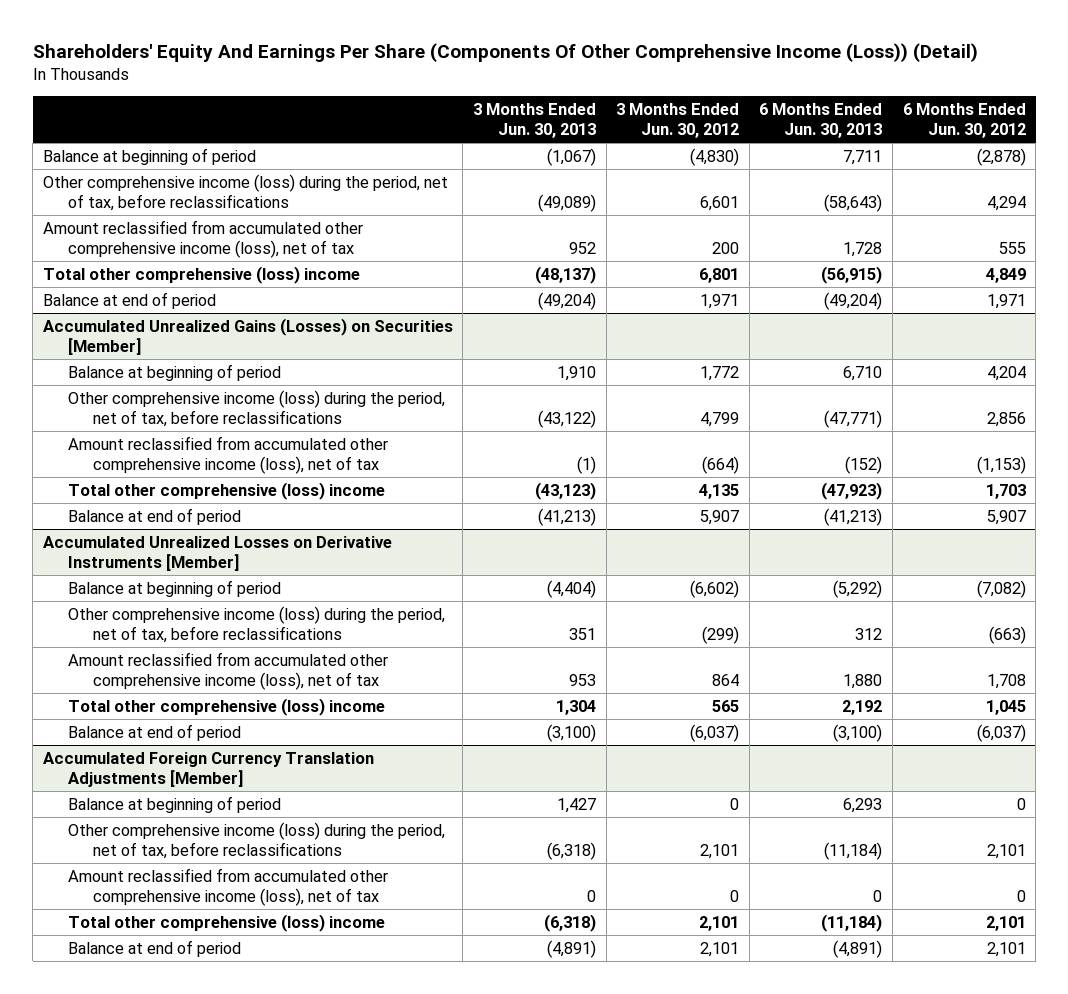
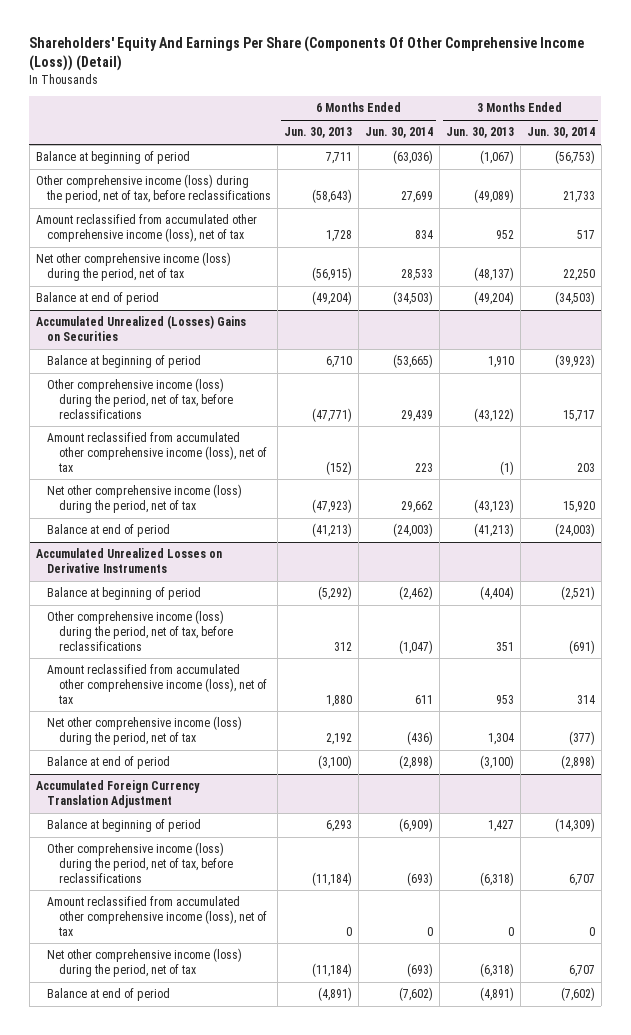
[616,103,740,139] 3 Months Ended Jun. 30, 2012 -> none
[902,103,1026,139] 6 Months Ended Jun. 30, 2012 -> none
none -> [365,127,434,139] Jun. 30, 2014
none -> [526,127,595,139] Jun. 30, 2014
[42,265,360,284] Total other comprehensive (loss) income -> [35,252,231,282] Net other comprehensive income (loss) during the period, net of tax
[42,317,453,355] Accumulated Unrealized Gains (Losses) on Securities [Member] -> [35,315,246,342] Accumulated Unrealized (Losses) Gains on Securities
[67,481,385,500] Total other comprehensive (loss) income -> [47,484,243,514] Net other comprehensive income (loss) during the period, net of tax
[42,535,392,571] Accumulated Unrealized Losses on Derivative Instruments [Member] -> [35,548,222,574] Accumulated Unrealized Losses on Derivative Instruments
[67,697,385,716] Total other comprehensive (loss) income -> [47,716,243,746] Net other comprehensive income (loss) during the period, net of tax
[42,751,374,787] Accumulated Foreign Currency Translation Adjustments [Member] -> [35,780,200,809] Accumulated Foreign Currency Translation Adjustment
[67,913,385,932] Total other comprehensive (loss) income -> [47,948,243,978] Net other comprehensive income (loss) during the period, net of tax

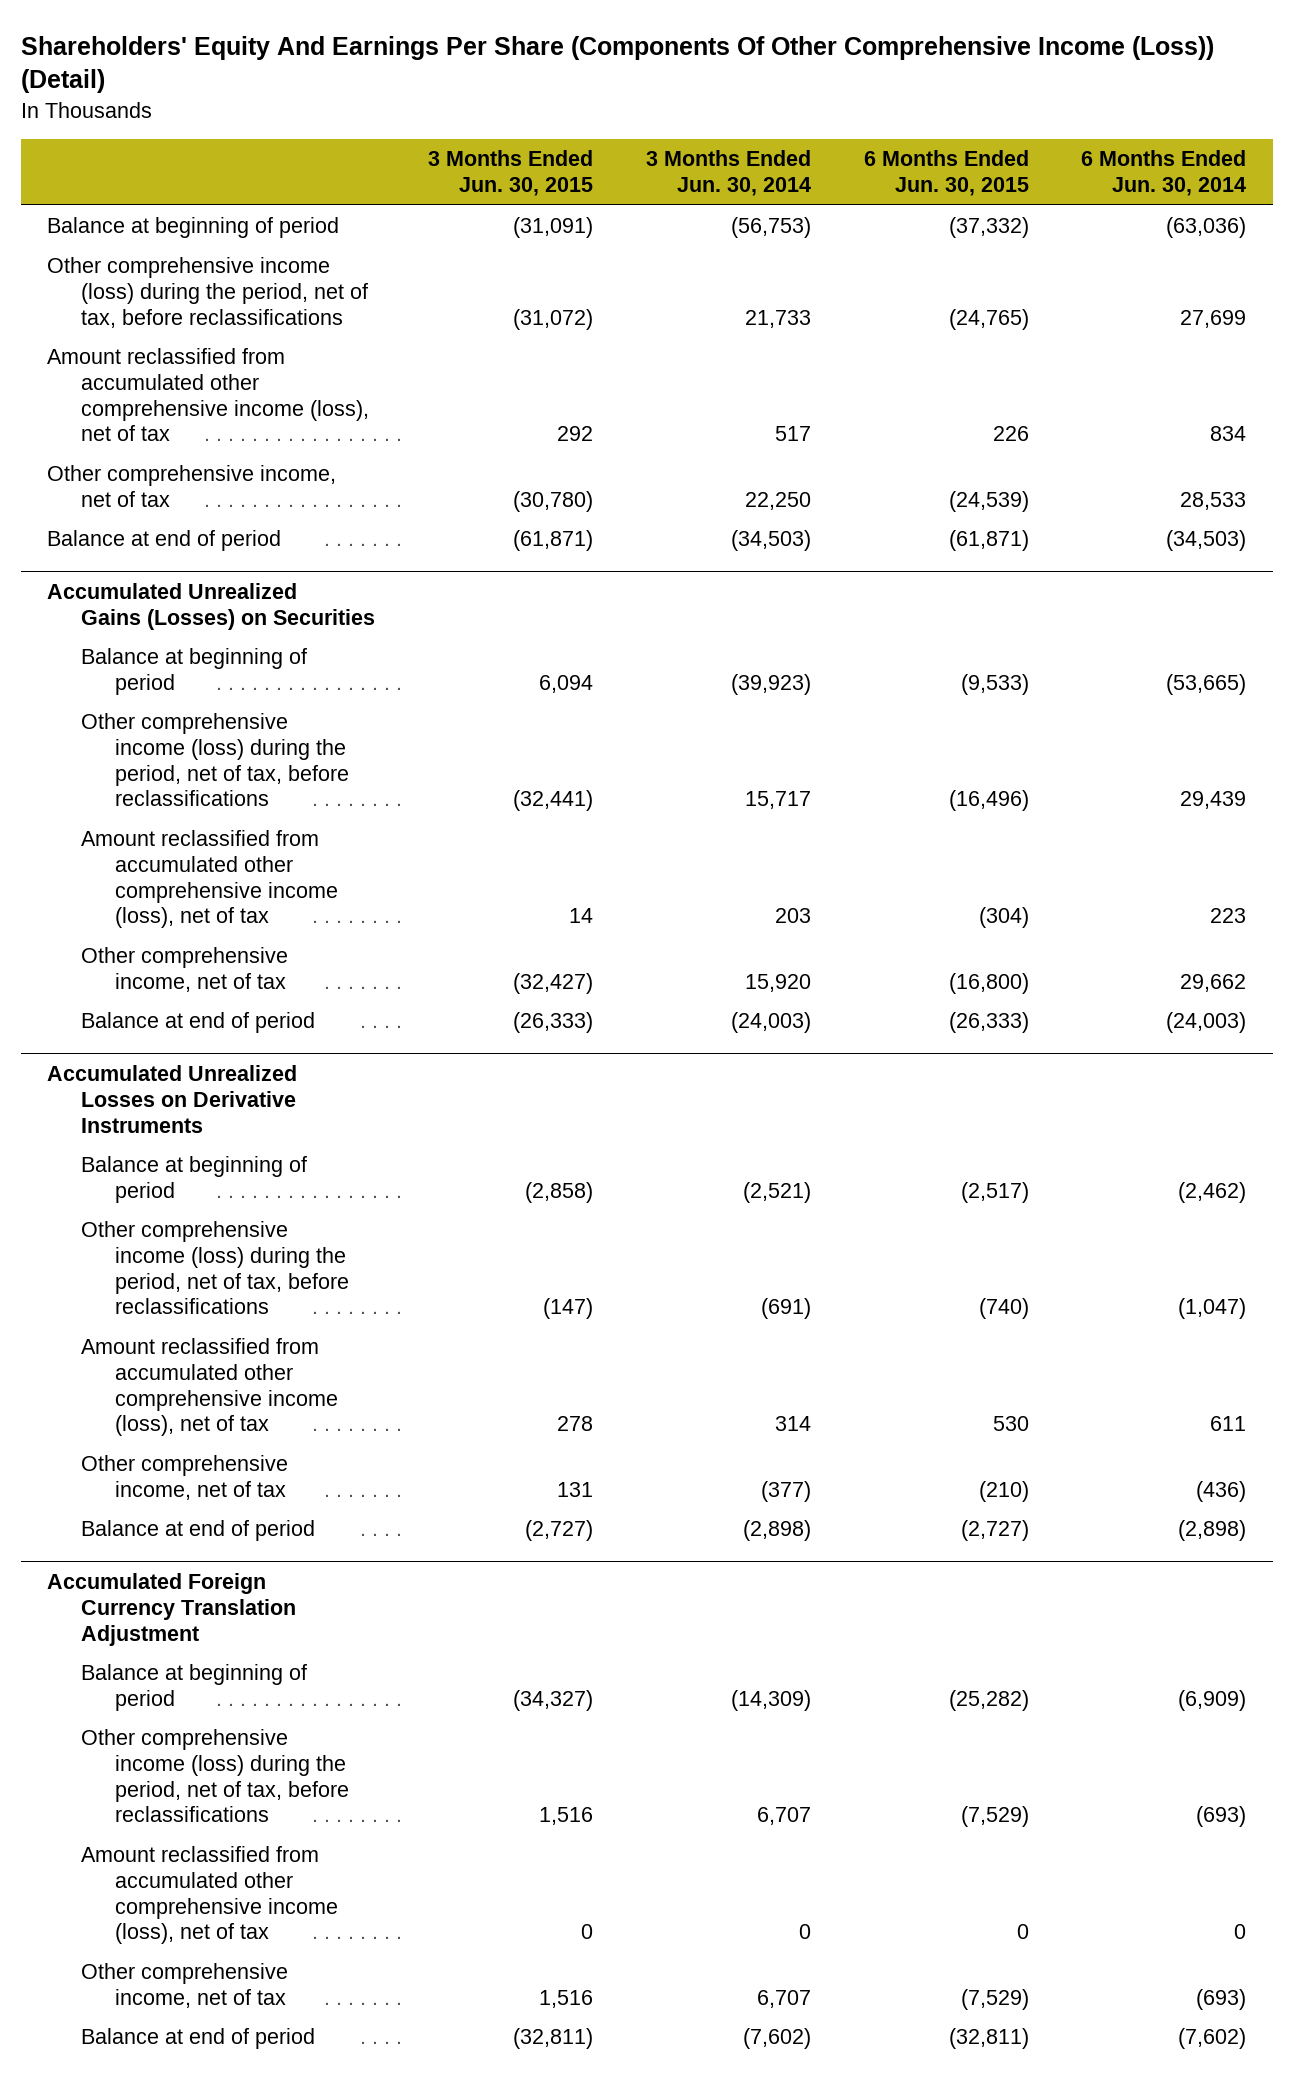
[284,127,353,139] Jun. 30, 2013 -> none
[446,127,515,139] Jun. 30, 2013 -> none
none -> [428,150,594,197] 3 Months Ended Jun. 30, 2015
none -> [863,150,1029,197] 6 Months Ended Jun. 30, 2015
[35,252,231,282] Net other comprehensive income (loss) during the period, net of tax -> [47,465,337,508] Other comprehensive income, net of tax
[35,315,246,342] Accumulated Unrealized (Losses) Gains on Securities -> [47,583,376,630] Accumulated Unrealized Gains (Losses) on Securities
[47,484,243,514] Net other comprehensive income (loss) during the period, net of tax -> [81,947,289,993] Other comprehensive income, net of tax
[47,716,243,746] Net other comprehensive income (loss) during the period, net of tax -> [81,1455,289,1501] Other comprehensive income, net of tax
[47,948,243,978] Net other comprehensive income (loss) during the period, net of tax -> [81,1963,289,2009] Other comprehensive income, net of tax

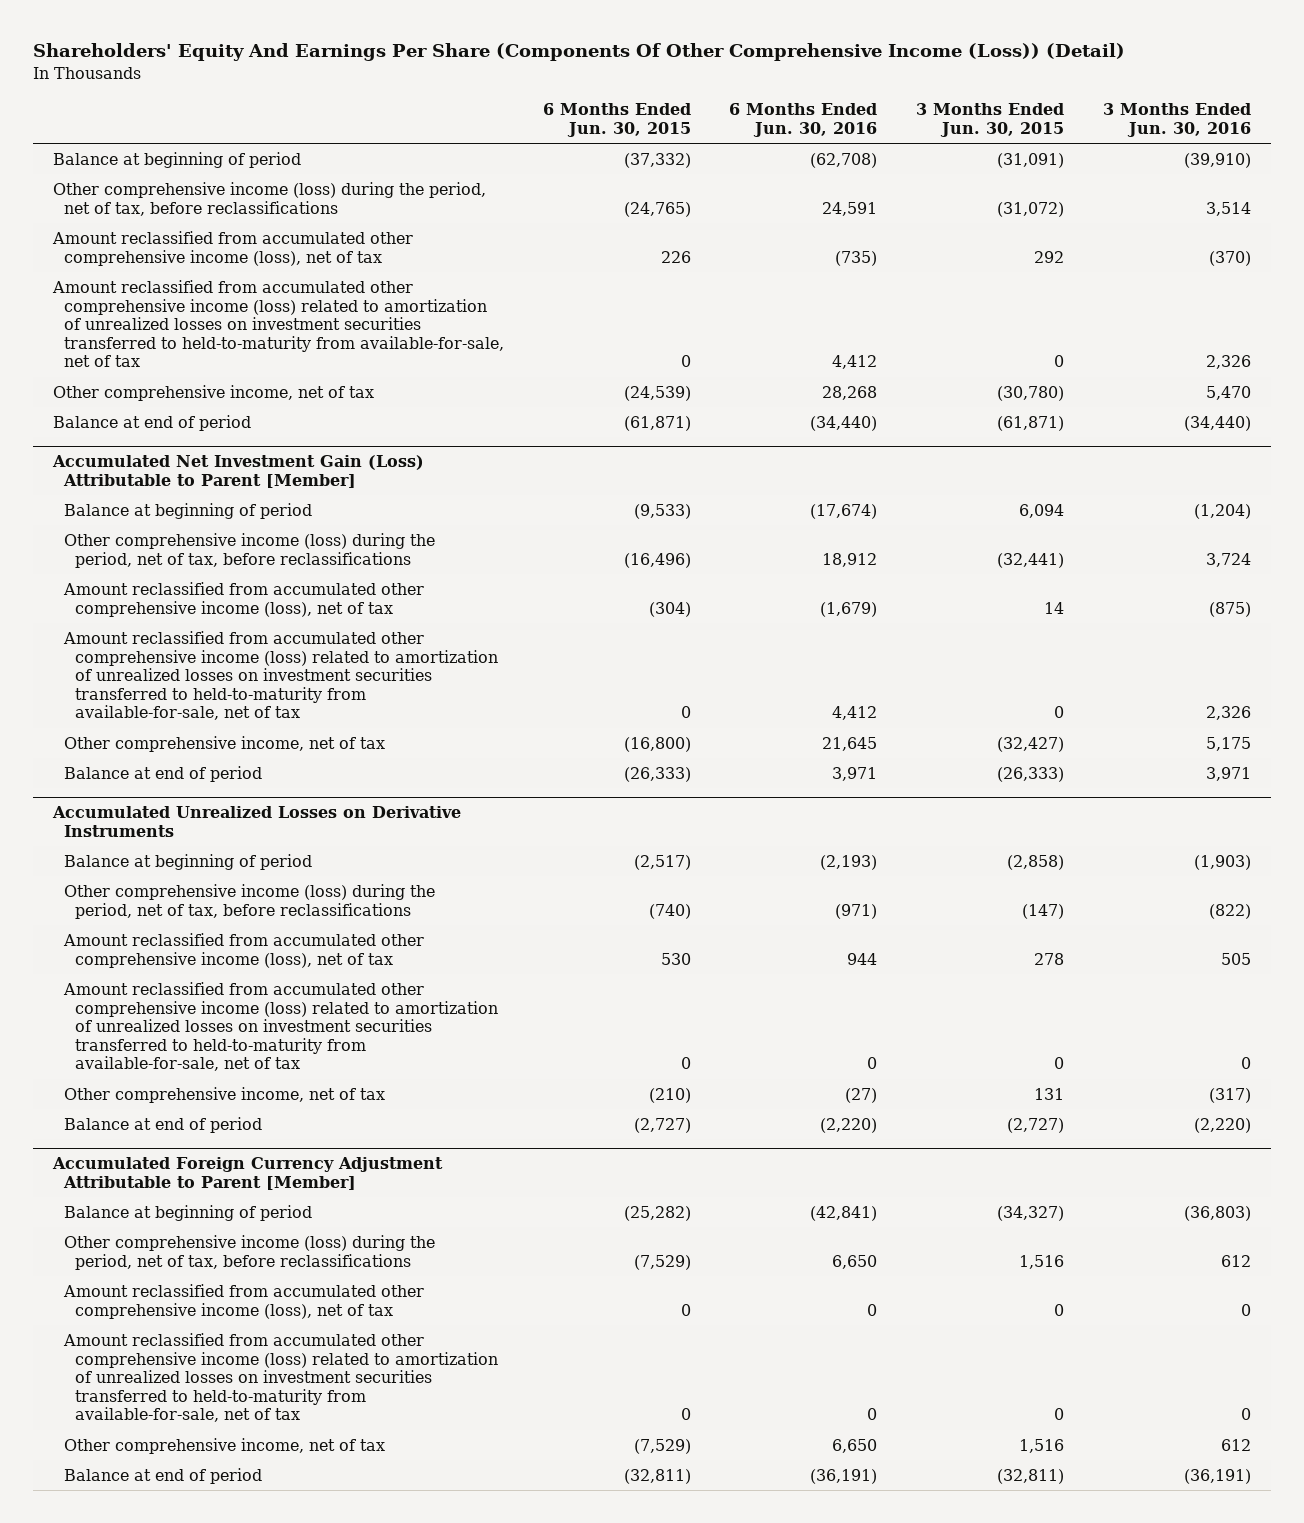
[645,150,811,197] 3 Months Ended Jun. 30, 2014 -> none
[1081,150,1247,197] 6 Months Ended Jun. 30, 2014 -> none
none -> [729,103,878,137] 6 Months Ended Jun. 30, 2016
none -> [1103,103,1252,137] 3 Months Ended Jun. 30, 2016
none -> [51,279,504,368] Amount reclassified from accumulated other comprehensive income (loss) related to amortization of unrealized losses on investment securities transferred to held-to-maturity from available-for-sale, net of tax
[47,583,376,630] Accumulated Unrealized Gains (Losses) on Securities -> [51,455,424,488] Accumulated Net Investment Gain (Loss) Attributable to Parent [Member]
none -> [62,630,498,721] Amount reclassified from accumulated other comprehensive income (loss) related to amortization of unrealized losses on investment securities transferred to held-to-maturity from available-for-sale, net of tax
none -> [62,981,498,1072] Amount reclassified from accumulated other comprehensive income (loss) related to amortization of unrealized losses on investment securities transferred to held-to-maturity from available-for-sale, net of tax
[47,1573,297,1646] Accumulated Foreign Currency Translation Adjustment -> [51,1157,443,1190] Accumulated Foreign Currency Adjustment Attributable to Parent [Member]
none -> [62,1332,498,1423] Amount reclassified from accumulated other comprehensive income (loss) related to amortization of unrealized losses on investment securities transferred to held-to-maturity from available-for-sale, net of tax

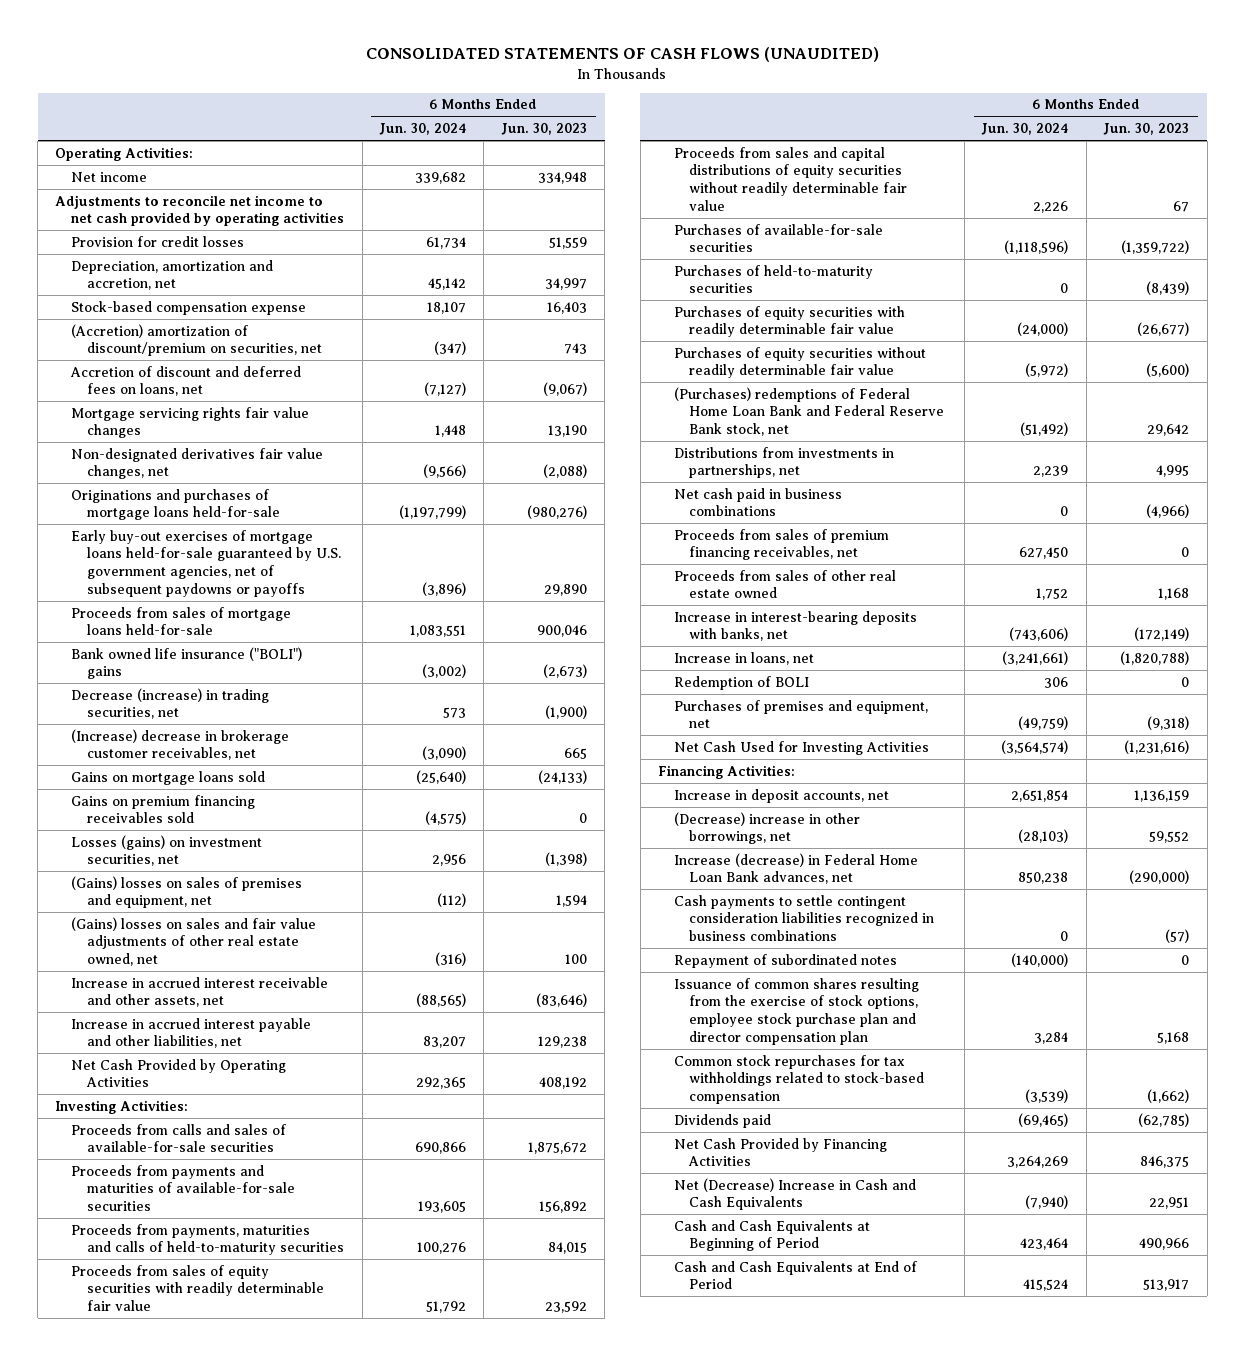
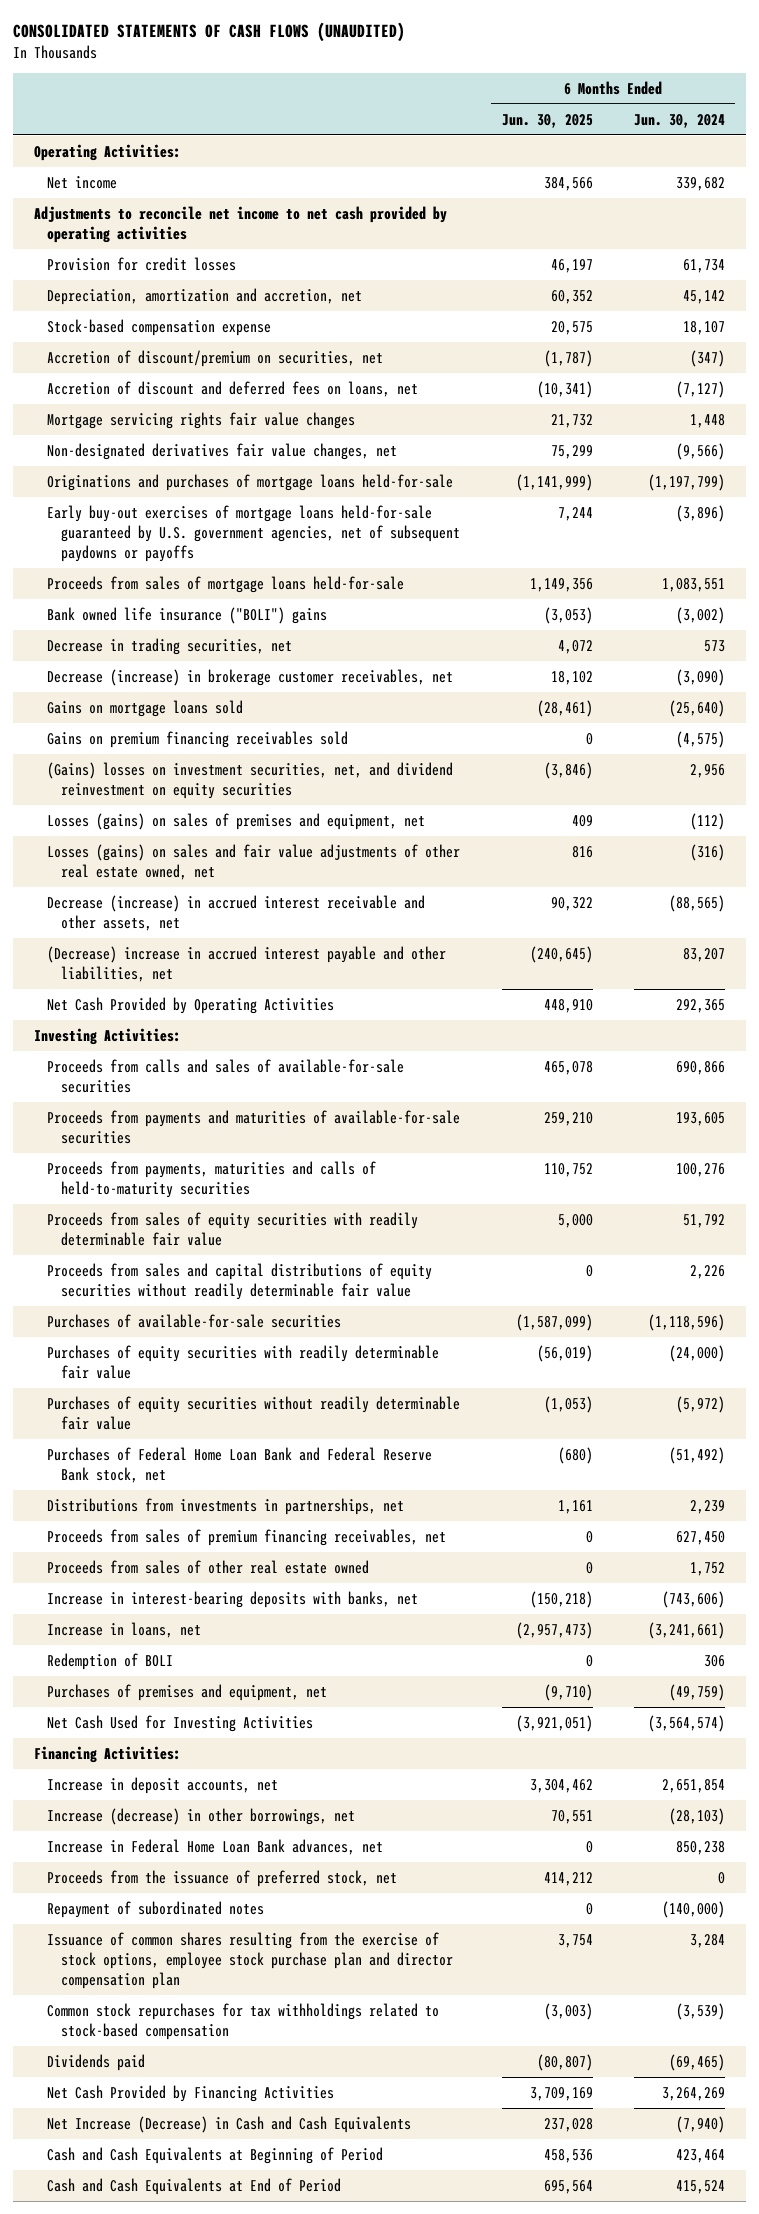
[500,123,587,136] Jun. 30, 2023 -> none
none -> [501,113,593,128] Jun. 30, 2025
[71,323,322,357] (Accretion) amortization of discount/premium on securities, net -> [47,349,384,367] Accretion of discount/premium on securities, net
[71,687,270,720] Decrease (increase) in trading securities, net -> [47,637,293,655] Decrease in trading securities, net
[71,728,290,761] (Increase) decrease in brokerage customer receivables, net -> [47,668,454,686] Decrease (increase) in brokerage customer receivables, net
[71,834,263,867] Losses (gains) on investment securities, net -> [47,761,454,799] (Gains) losses on investment securities, net, and dividend reinvestment on equity securities
[71,875,303,909] (Gains) losses on sales of premises and equipment, net -> [47,812,426,830] Losses (gains) on sales of premises and equipment, net
[71,916,317,967] (Gains) losses on sales and fair value adjustments of other real estate owned, net -> [47,843,461,880] Losses (gains) on sales and fair value adjustments of other real estate owned, net
[71,976,329,1008] Increase in accrued interest receivable and other assets, net -> [47,894,426,931] Decrease (increase) in accrued interest receivable and other assets, net
[71,1017,312,1049] Increase in accrued interest payable and other liabilities, net -> [47,945,447,982] (Decrease) increase in accrued interest payable and other liabilities, net
[673,264,873,294] Purchases of held-to-maturity securities -> none
[673,386,945,437] (Purchases) redemptions of Federal Home Loan Bank and Federal Reserve Bank stock, net -> [47,1446,433,1483] Purchases of Federal Home Loan Bank and Federal Reserve Bank stock, net
[673,487,842,517] Net cash paid in business combinations -> none
[673,894,935,942] Cash payments to settle contingent consideration liabilities recognized in business combinations -> none
[673,811,860,845] (Decrease) increase in other borrowings, net -> [47,1807,356,1825] Increase (decrease) in other borrowings, net
[673,852,918,885] Increase (decrease) in Federal Home Loan Bank advances, net -> [47,1838,384,1855] Increase in Federal Home Loan Bank advances, net
none -> [47,1869,398,1887] Proceeds from the issuance of preferred stock, net
[673,1177,916,1211] Net (Decrease) Increase in Cash and Cash Equivalents -> [47,2115,412,2133] Net Increase (Decrease) in Cash and Cash Equivalents

